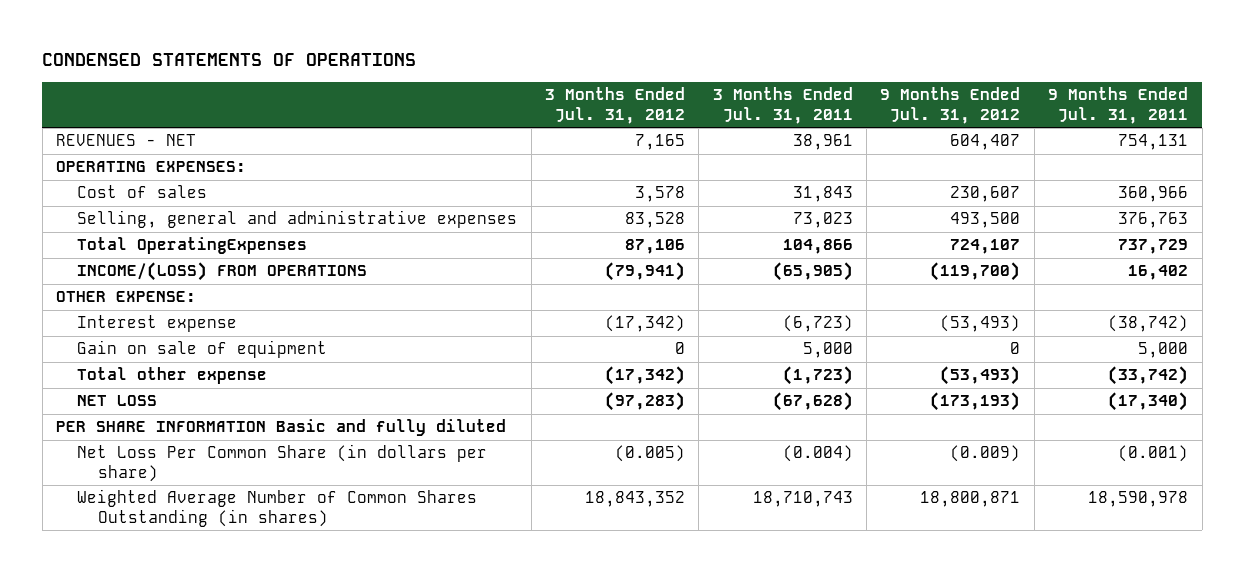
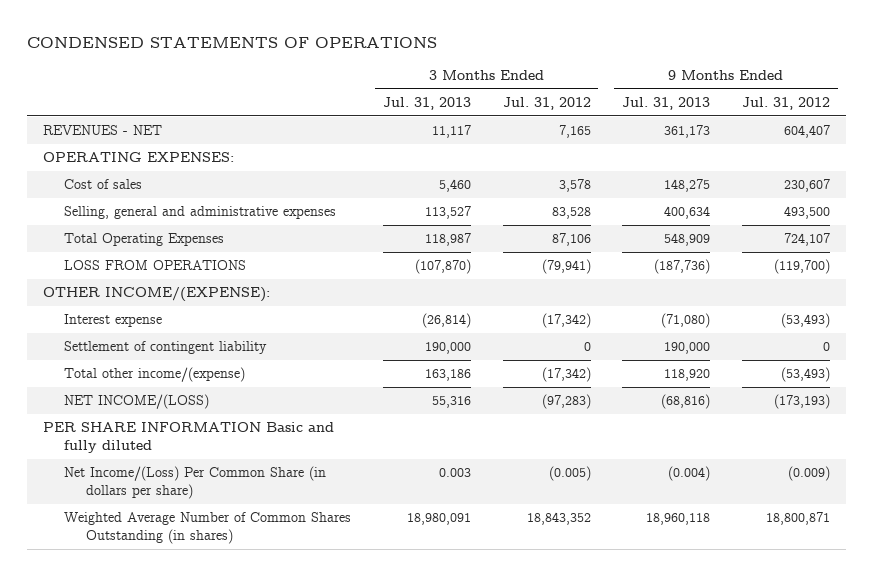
[712,86,853,124] 3 Months Ended Jul. 31, 2011 -> none
[1048,86,1189,124] 9 Months Ended Jul. 31, 2011 -> none
none -> [383,96,472,110] Jul. 31, 2013
none -> [622,96,711,110] Jul. 31, 2013
[77,237,308,255] Total OperatingExpenses -> [64,233,225,247] Total Operating Expenses
[77,262,368,282] INCOME/(LOSS) FROM OPERATIONS -> [64,260,247,271] LOSS FROM OPERATIONS
[56,291,197,303] OTHER EXPENSE: -> [42,287,270,303] OTHER INCOME/(EXPENSE):
[77,340,328,359] Gain on sale of equipment -> none
none -> [64,341,268,355] Settlement of contingent liability
[77,367,268,385] Total other expense -> [64,367,246,383] Total other income/(expense)
[77,395,158,407] NET LOSS -> [64,394,210,410] NET INCOME/(LOSS)
[77,444,488,482] Net Loss Per Common Share (in dollars per share) -> [64,466,327,499] Net Income/(Loss) Per Common Share (in dollars per share)

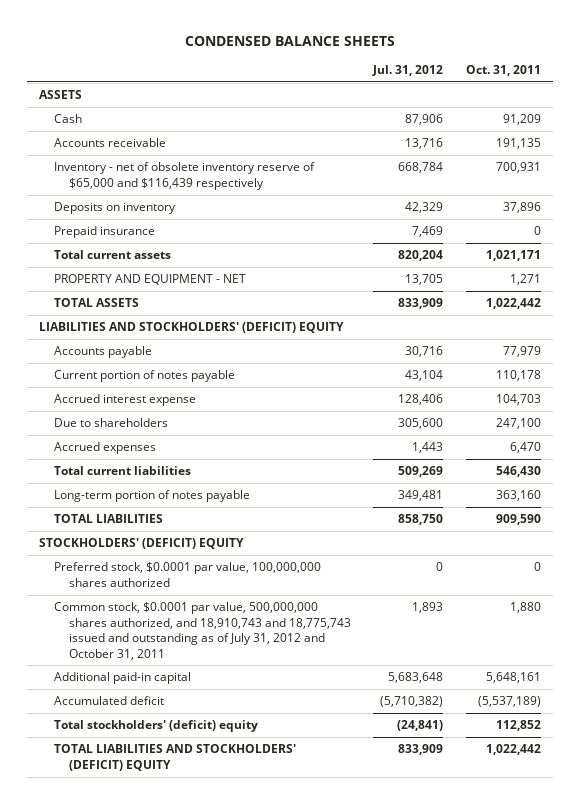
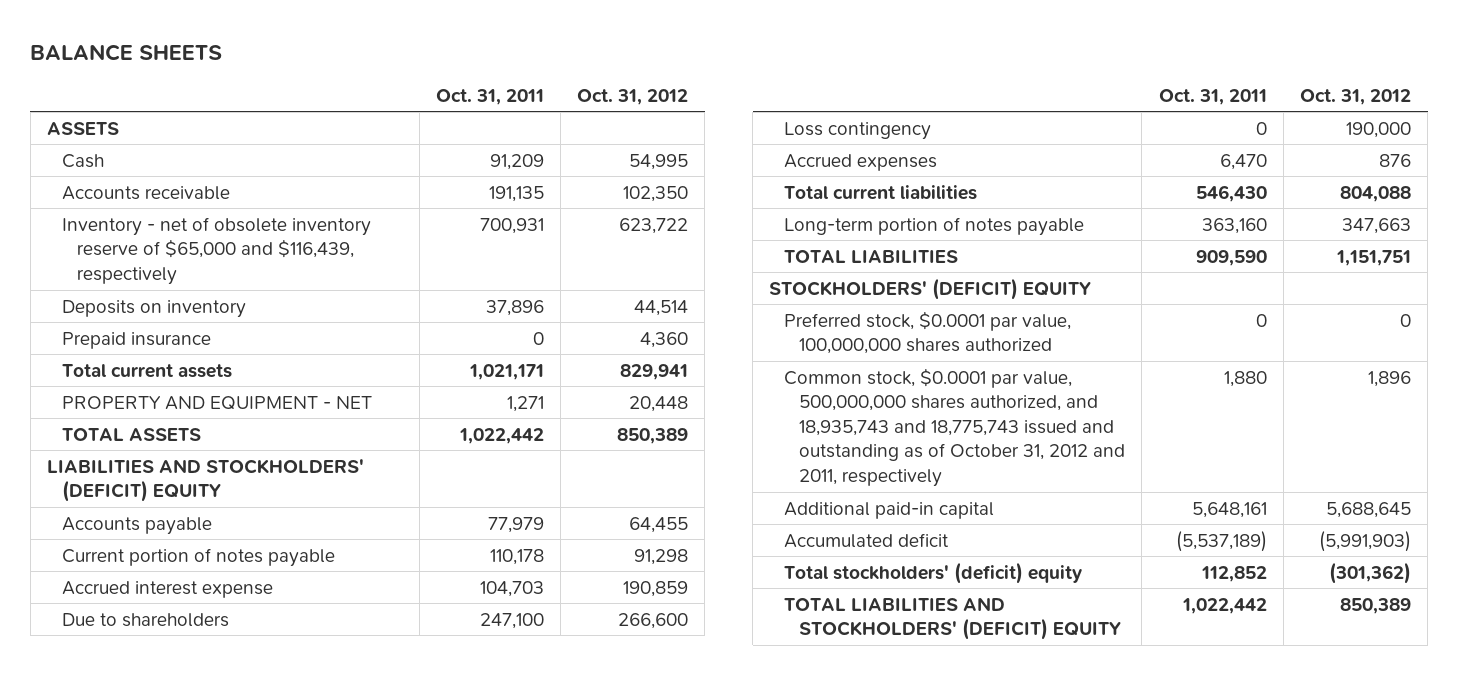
[185,35,396,46] CONDENSED BALANCE SHEETS -> [30,43,223,61] BALANCE SHEETS
[372,64,444,76] Jul. 31, 2012 -> none
none -> [577,88,689,105] Oct. 31, 2012
[53,162,315,190] Inventory - net of obsolete inventory reserve of $65,000 and $116,439 respectively -> [61,216,371,285] Inventory - net of obsolete inventory reserve of $65,000 and $116,439, respectively
none -> [784,121,932,140] Loss contingency
[53,602,351,660] Common stock, $0.0001 par value, 500,000,000 shares authorized, and 18,910,743 and 18,775,743 issued and outstanding as of July 31, 2012 and October 31, 2011 -> [784,367,1126,487] Common stock, $0.0001 par value, 500,000,000 shares authorized, and 18,935,743 and 18,775,743 issued and outstanding as of October 31, 2012 and 2011, respectively

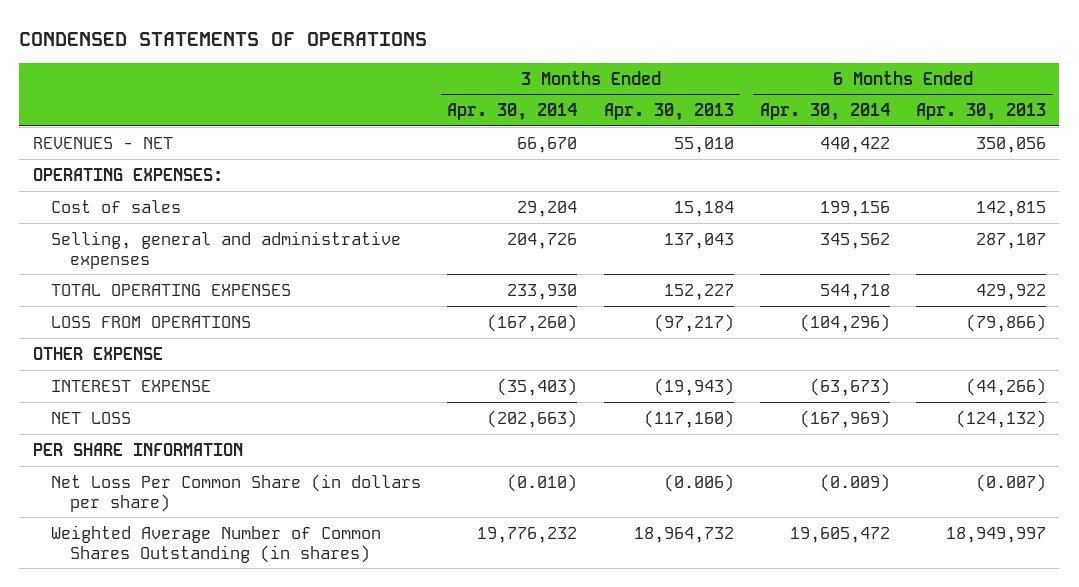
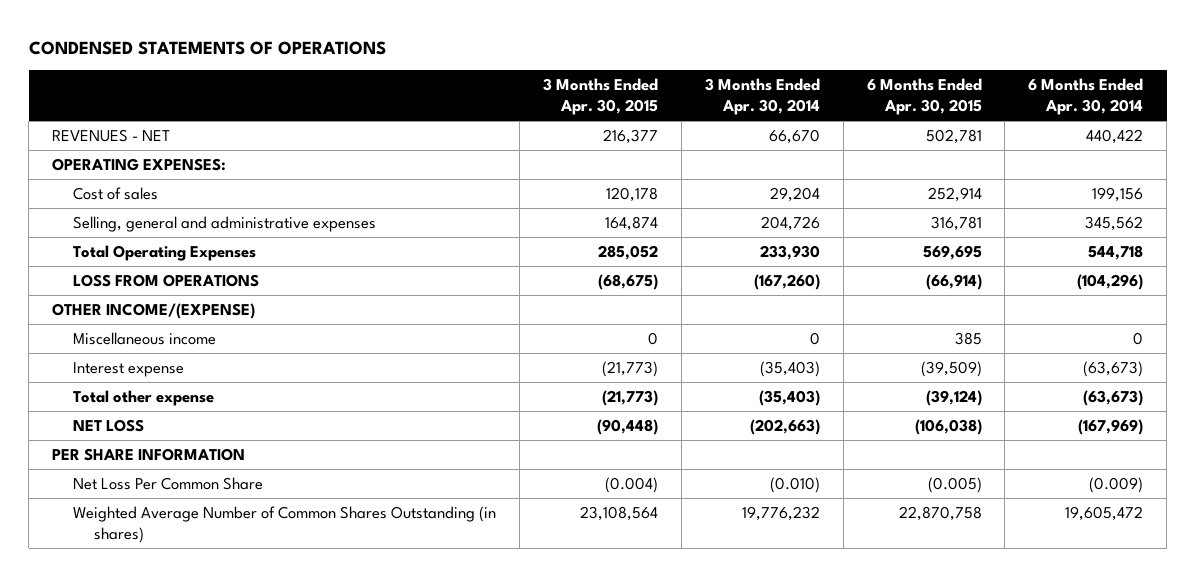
[603,103,734,122] Apr. 30, 2013 -> none
[916,103,1047,122] Apr. 30, 2013 -> none
none -> [543,78,659,116] 3 Months Ended Apr. 30, 2015
none -> [866,78,982,116] 6 Months Ended Apr. 30, 2015
[51,283,292,296] TOTAL OPERATING EXPENSES -> [73,244,257,261] Total Operating Expenses
[32,346,163,360] OTHER EXPENSE -> [52,302,256,319] OTHER INCOME/(EXPENSE)
none -> [73,331,217,345] Miscellaneous income
[51,379,212,392] INTEREST EXPENSE -> [73,361,185,377] Interest expense
none -> [73,389,215,406] Total other expense
[51,473,422,512] Net Loss Per Common Share (in dollars per share) -> [73,476,264,490] Net Loss Per Common Share

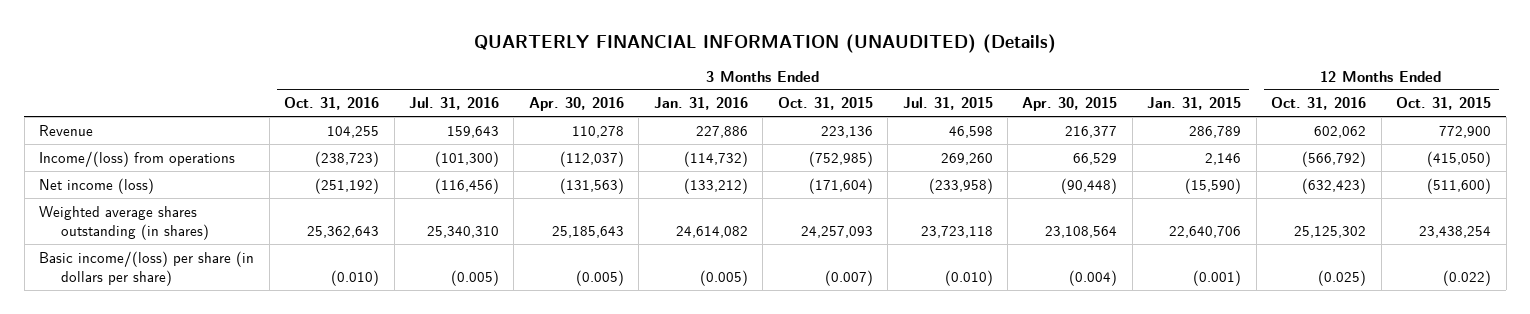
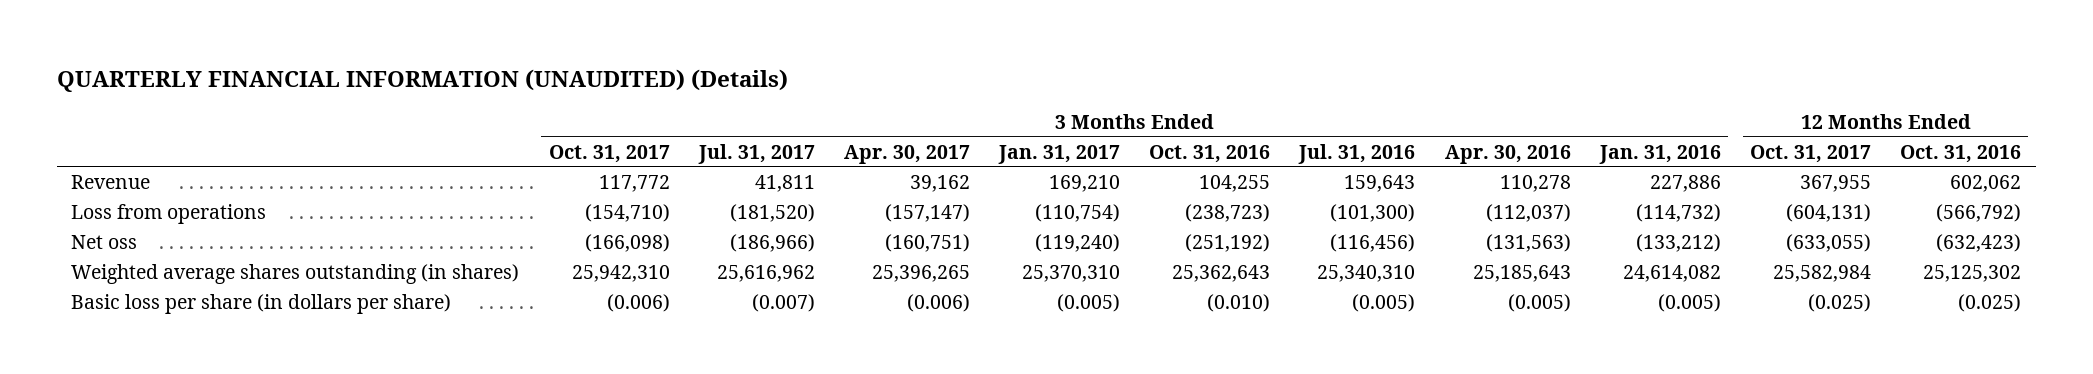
[777,97,873,111] Oct. 31, 2015 -> none
[902,97,993,111] Jul. 31, 2015 -> none
[1022,97,1118,112] Apr. 30, 2015 -> none
[1147,97,1242,111] Jan. 31, 2015 -> none
[1396,97,1492,111] Oct. 31, 2015 -> none
none -> [548,144,670,163] Oct. 31, 2017
none -> [697,143,815,164] Jul. 31, 2017
none -> [843,144,970,164] Apr. 30, 2017
none -> [998,144,1121,164] Jan. 31, 2017
none -> [1749,144,1871,163] Oct. 31, 2017
[39,150,236,167] Income/(loss) from operations -> [71,203,267,224] Loss from operations
[39,177,155,194] Net income (loss) -> [71,234,138,249] Net oss
[39,250,255,287] Basic income/(loss) per share (in dollars per share) -> [71,293,452,314] Basic loss per share (in dollars per share)

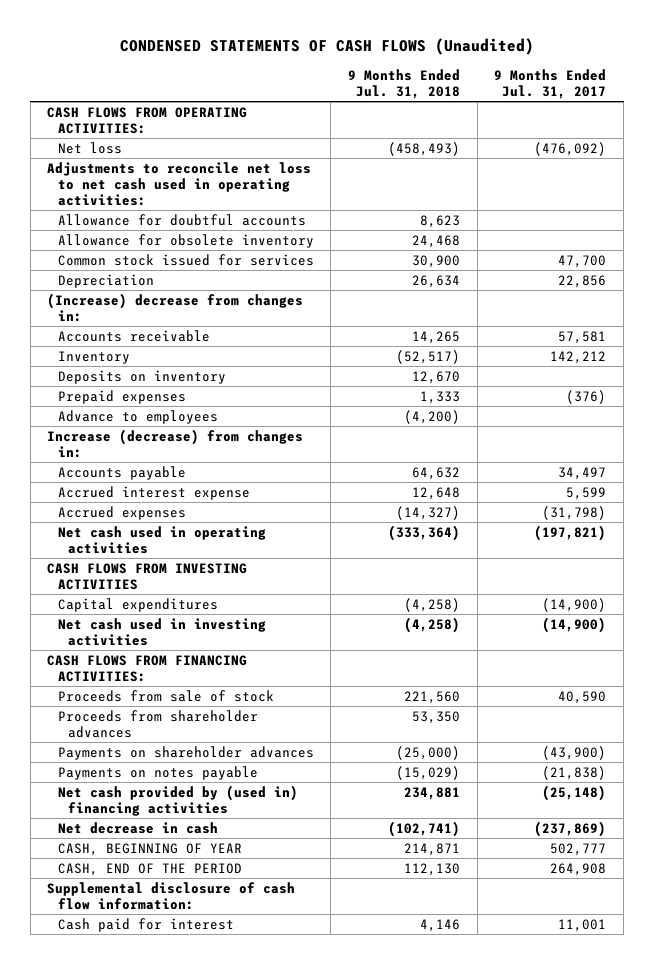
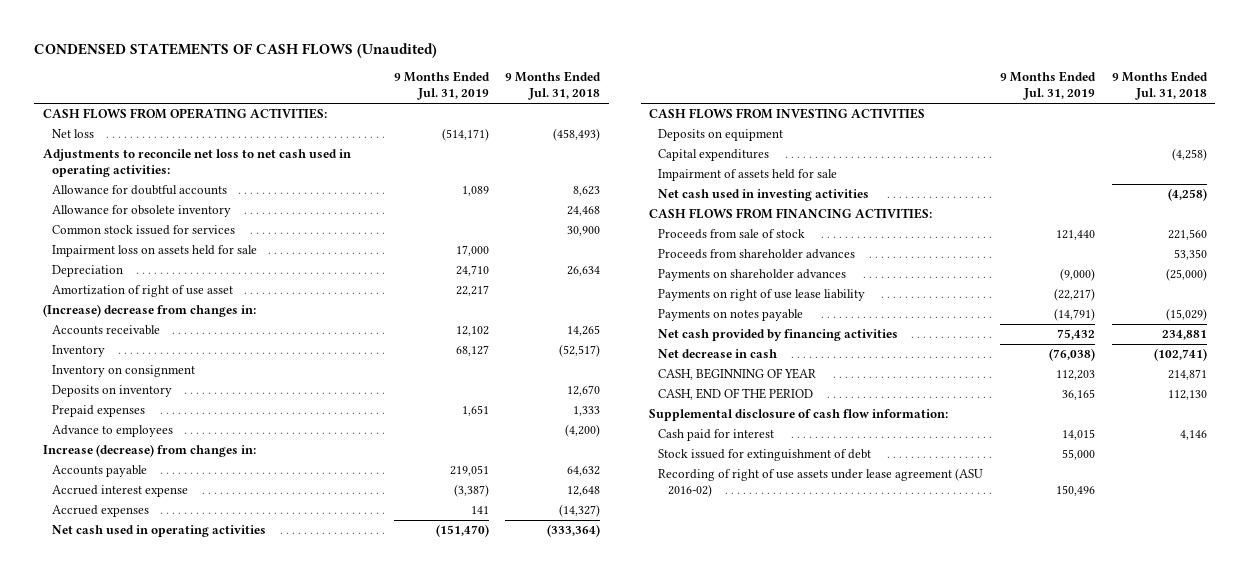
[494,68,607,99] 9 Months Ended Jul. 31, 2017 -> none
none -> [393,71,490,101] 9 Months Ended Jul. 31, 2019
none -> [51,245,257,258] Impairment loss on assets held for sale
none -> [51,285,233,298] Amortization of right of use asset
none -> [51,365,195,378] Inventory on consignment
none -> [658,129,784,142] Deposits on equipment
none -> [658,169,838,182] Impairment of assets held for sale
none -> [658,289,866,302] Payments on right of use lease liability
[57,784,298,816] Net cash provided by (used in) financing activities -> [658,329,899,342] Net cash provided by financing activities
none -> [658,449,872,462] Stock issued for extinguishment of debt
none -> [658,468,984,498] Recording of right of use assets under lease agreement (ASU 2016-02)

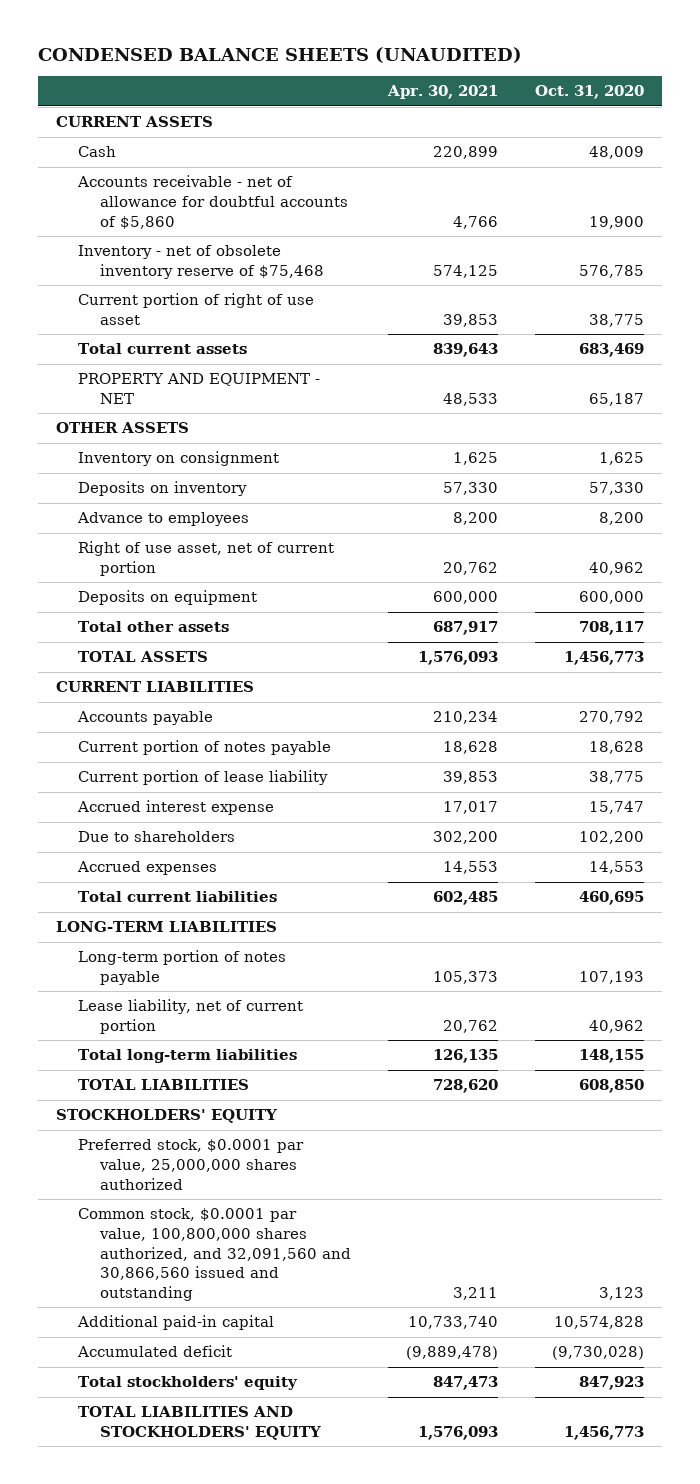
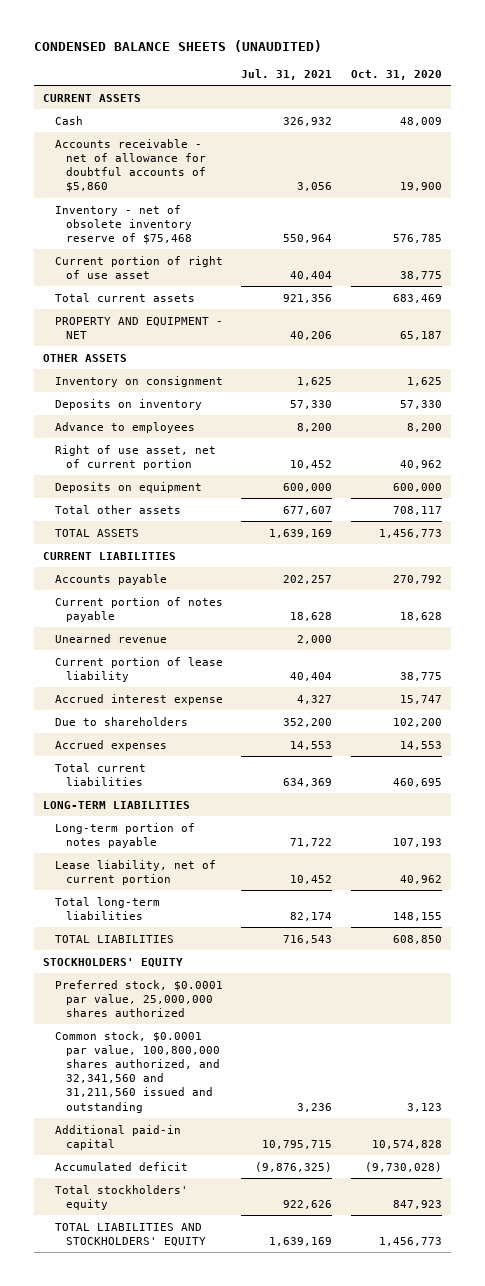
[387,85,499,100] Apr. 30, 2021 -> none
none -> [241,69,333,81] Jul. 31, 2021
none -> [54,633,167,643] Unearned revenue
[78,1208,352,1301] Common stock, $0.0001 par value, 100,800,000 shares authorized, and 32,091,560 and 30,866,560 issued and outstanding -> [54,1030,220,1113] Common stock, $0.0001 par value, 100,800,000 shares authorized, and 32,341,560 and 31,211,560 issued and outstanding

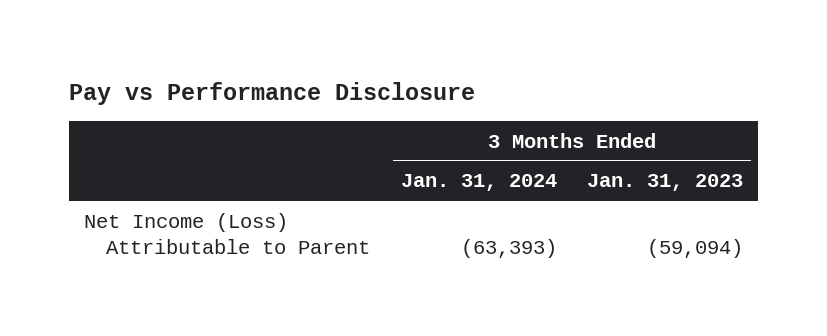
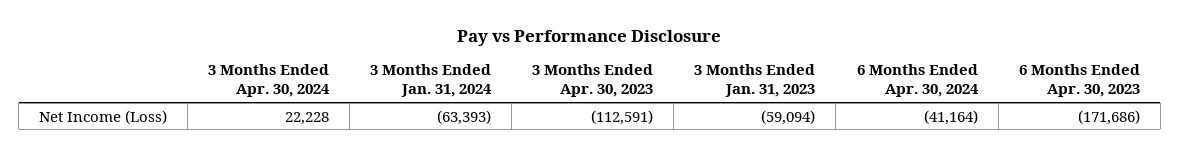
none -> [208,64,331,98] 3 Months Ended Apr. 30, 2024
none -> [532,64,654,98] 3 Months Ended Apr. 30, 2023
none -> [856,64,979,98] 6 Months Ended Apr. 30, 2024
none -> [1018,64,1140,98] 6 Months Ended Apr. 30, 2023
[83,212,371,254] Net Income (Loss) Attributable to Parent -> [39,109,168,124] Net Income (Loss)

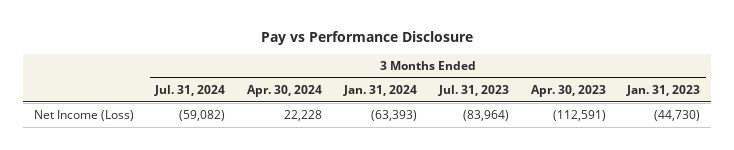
[856,64,979,98] 6 Months Ended Apr. 30, 2024 -> none
[1018,64,1140,98] 6 Months Ended Apr. 30, 2023 -> none
none -> [154,85,226,97] Jul. 31, 2024
none -> [437,85,509,97] Jul. 31, 2023
[761,109,816,125] (59,094) -> [654,110,701,122] (44,730)

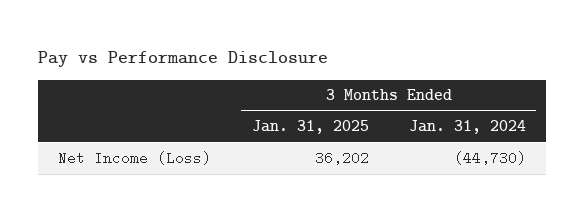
[154,85,226,97] Jul. 31, 2024 -> none
[247,85,323,98] Apr. 30, 2024 -> none
[437,85,509,97] Jul. 31, 2023 -> none
[530,85,606,98] Apr. 30, 2023 -> none
[626,85,701,97] Jan. 31, 2023 -> none
none -> [251,120,369,135] Jan. 31, 2025
[371,110,418,122] (63,393) -> [453,151,526,166] (44,730)

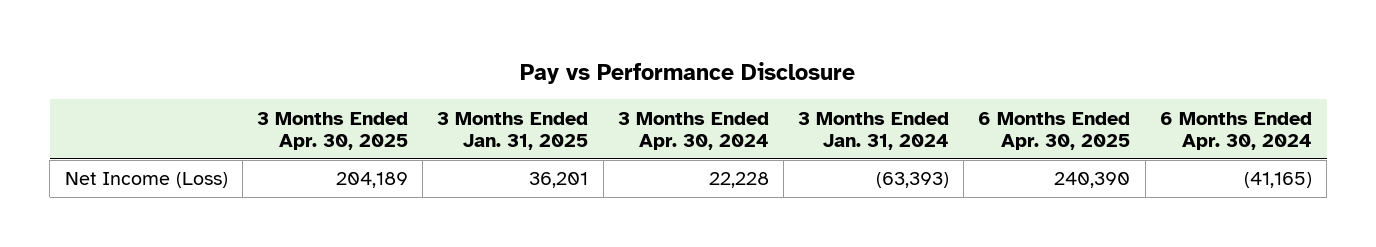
none -> [256,111,408,150] 3 Months Ended Apr. 30, 2025
none -> [617,111,769,150] 3 Months Ended Apr. 30, 2024
none -> [978,111,1131,150] 6 Months Ended Apr. 30, 2025
none -> [1159,111,1312,150] 6 Months Ended Apr. 30, 2024
[314,151,369,166] 36,202 -> [529,172,589,189] 36,201
[453,151,526,166] (44,730) -> [876,172,950,189] (63,393)

